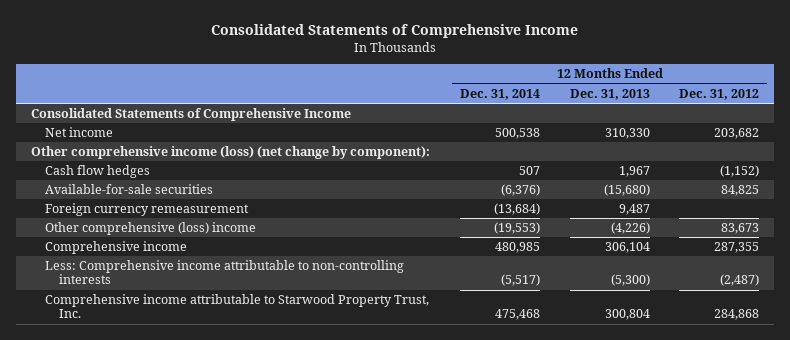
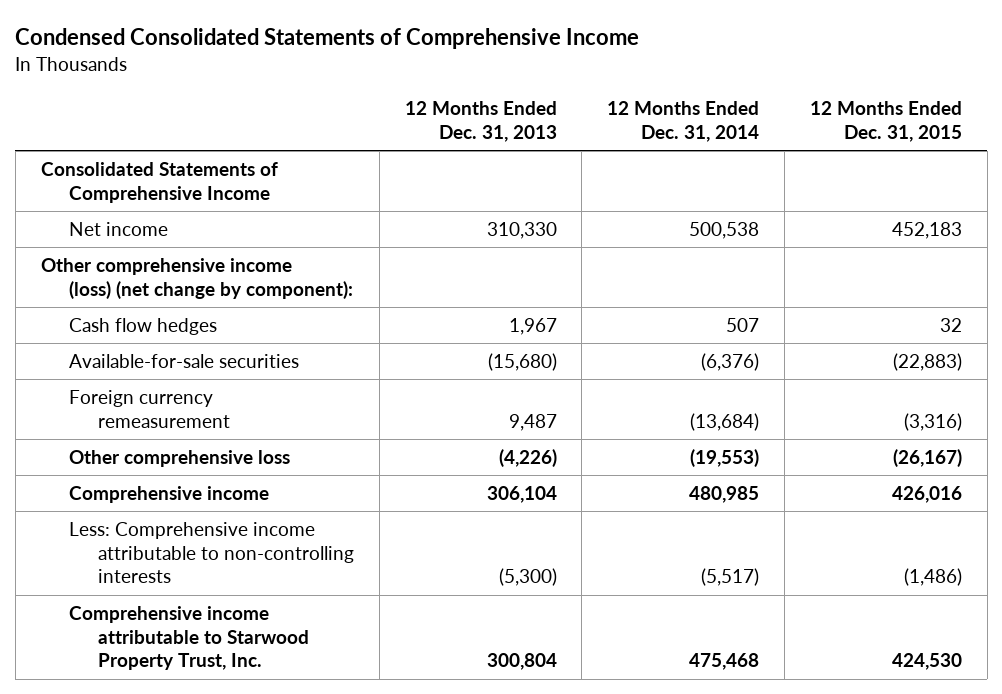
[211,24,579,39] Consolidated Statements of Comprehensive Income -> [15,28,640,50] Condensed Consolidated Statements of Comprehensive Income
[679,88,760,100] Dec. 31, 2012 -> none
none -> [809,101,962,143] 12 Months Ended Dec. 31, 2015
[45,222,257,236] Other comprehensive (loss) income -> [69,449,291,467] Other comprehensive loss

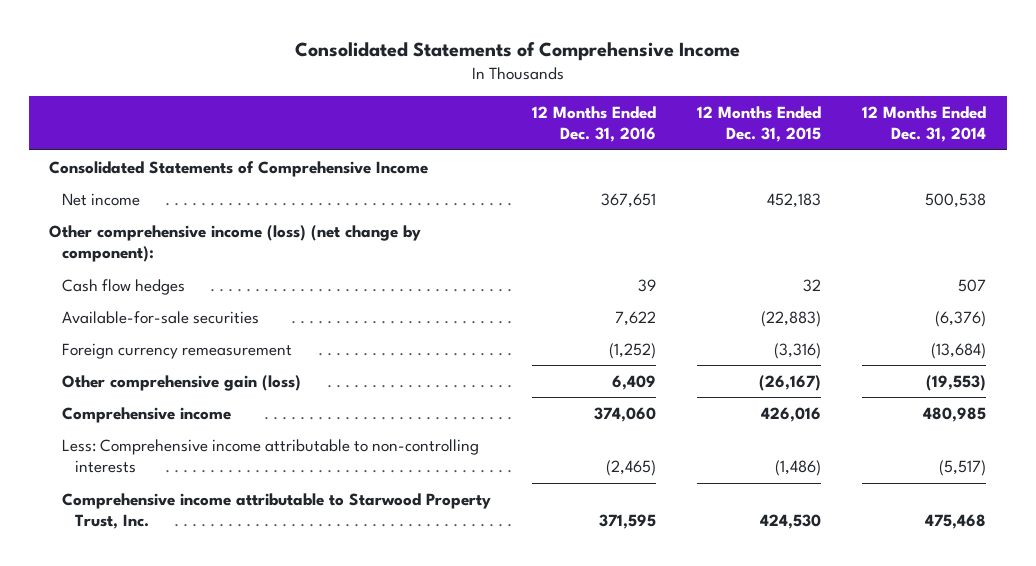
[15,28,640,50] Condensed Consolidated Statements of Comprehensive Income -> [294,41,740,61] Consolidated Statements of Comprehensive Income
[404,101,557,143] 12 Months Ended Dec. 31, 2013 -> none
none -> [532,105,657,143] 12 Months Ended Dec. 31, 2016
[69,449,291,467] Other comprehensive loss -> [62,374,302,391] Other comprehensive gain (loss)

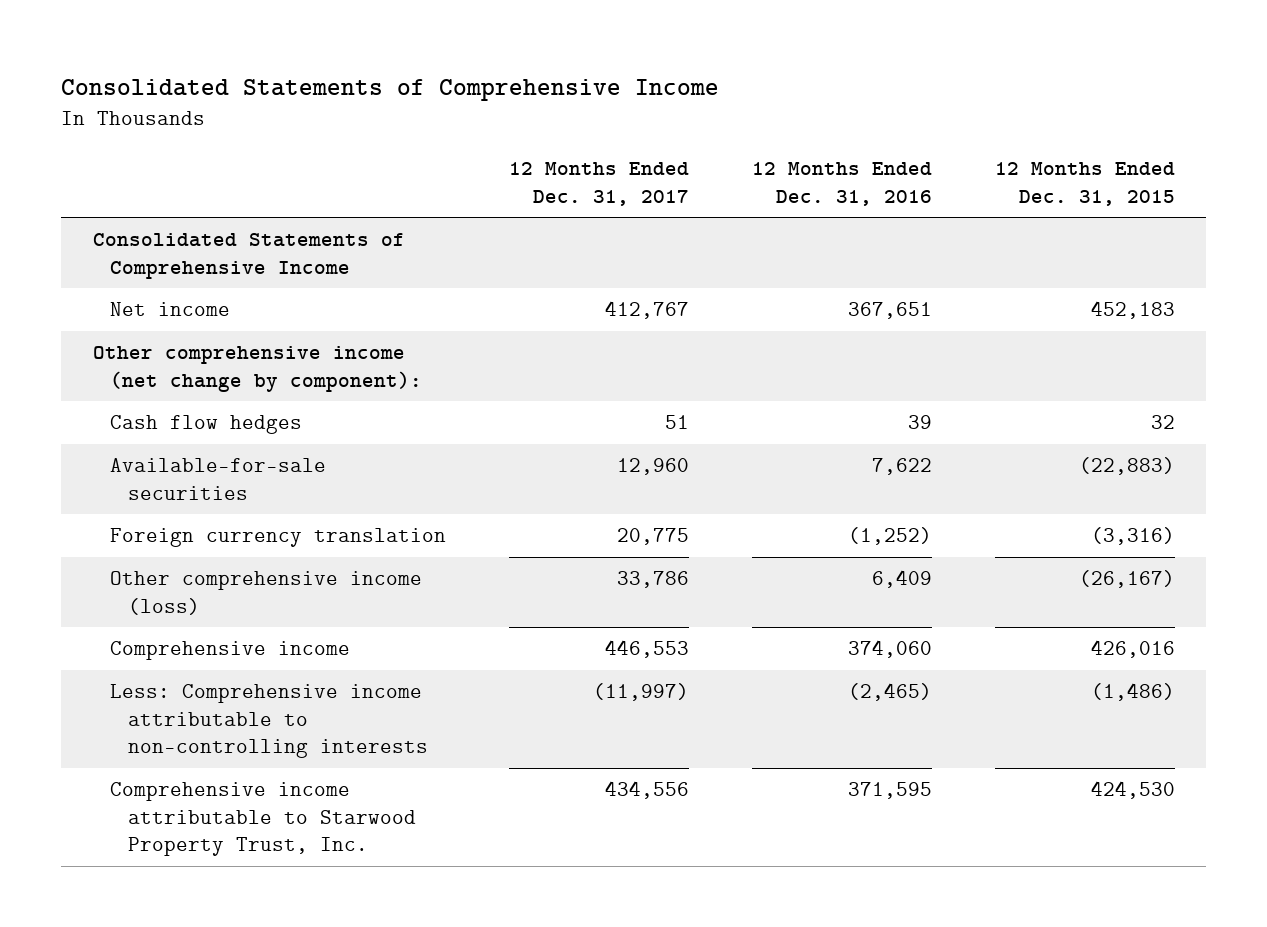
[862,105,987,143] 12 Months Ended Dec. 31, 2014 -> none
none -> [509,162,690,206] 12 Months Ended Dec. 31, 2017
[49,224,422,263] Other comprehensive income (loss) (net change by component): -> [92,346,423,392] Other comprehensive income (net change by component):
[62,342,293,359] Foreign currency remeasurement -> [110,528,447,548] Foreign currency translation
[62,374,302,391] Other comprehensive gain (loss) -> [110,571,423,615] Other comprehensive income (loss)

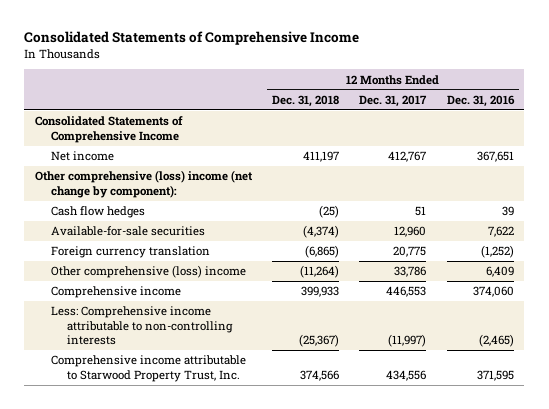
[994,162,1175,206] 12 Months Ended Dec. 31, 2015 -> none
none -> [272,94,340,107] Dec. 31, 2018
[92,346,423,392] Other comprehensive income (net change by component): -> [34,170,253,198] Other comprehensive (loss) income (net change by component):
[110,571,423,615] Other comprehensive income (loss) -> [50,265,246,279] Other comprehensive (loss) income

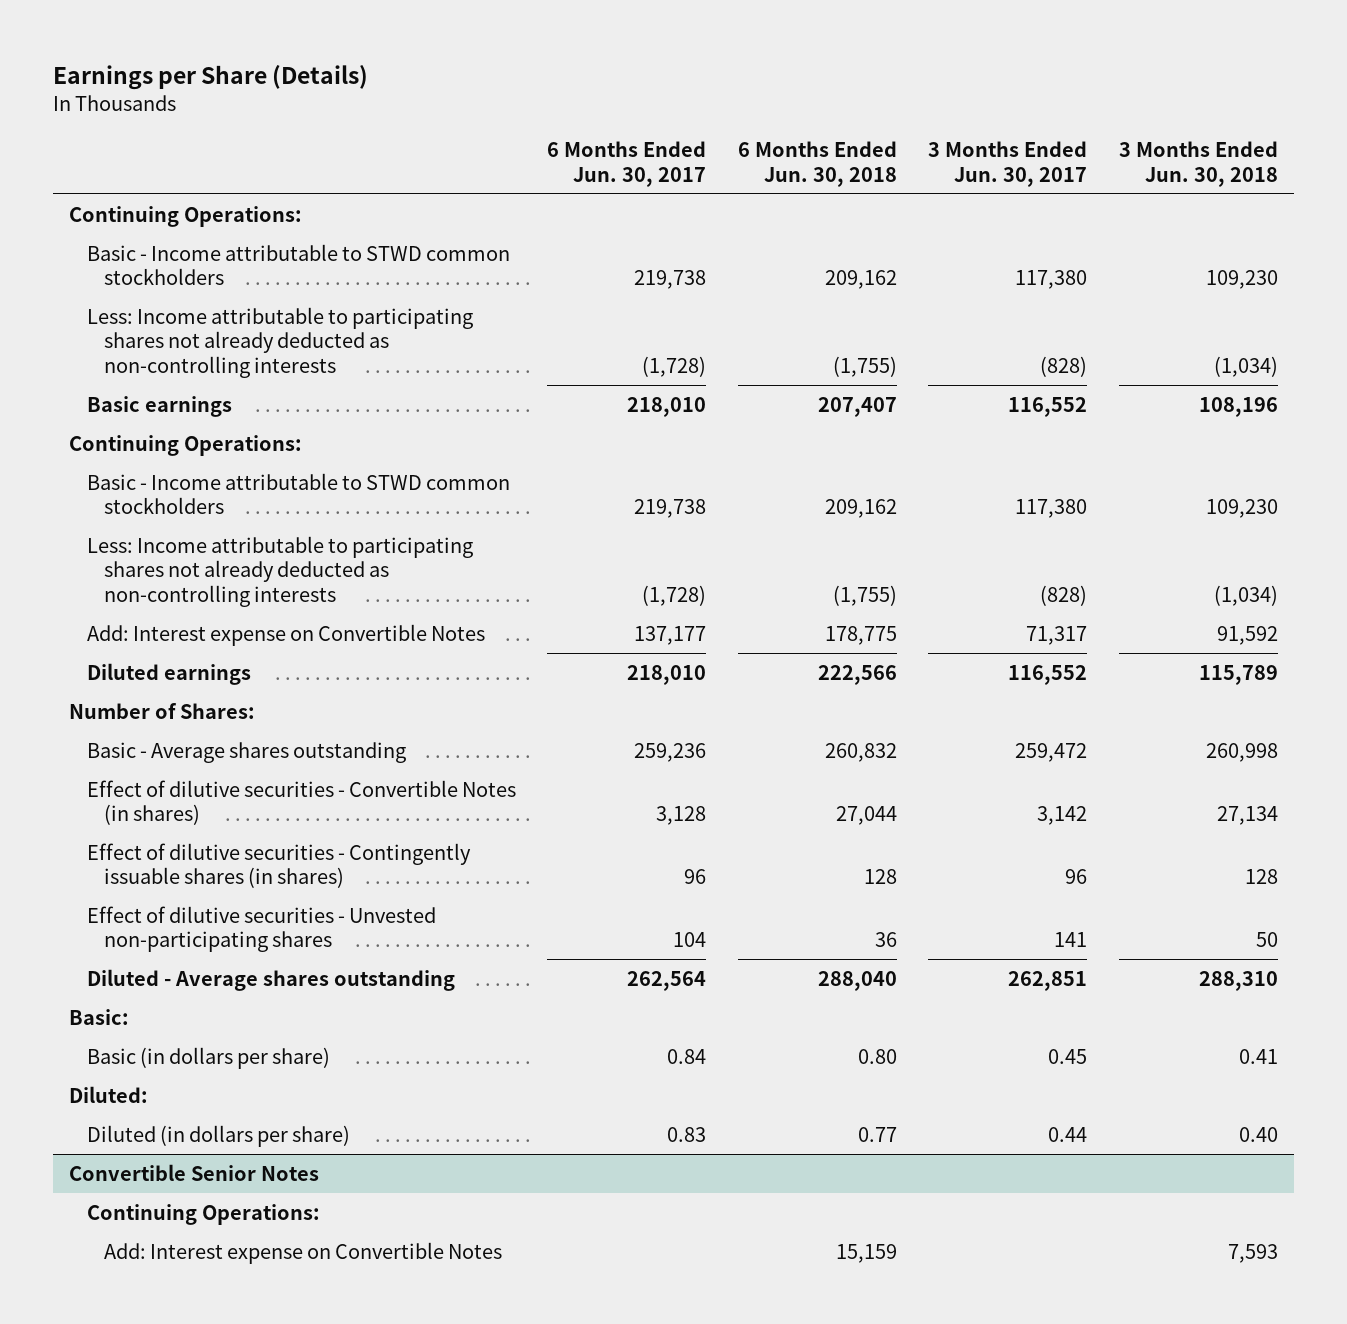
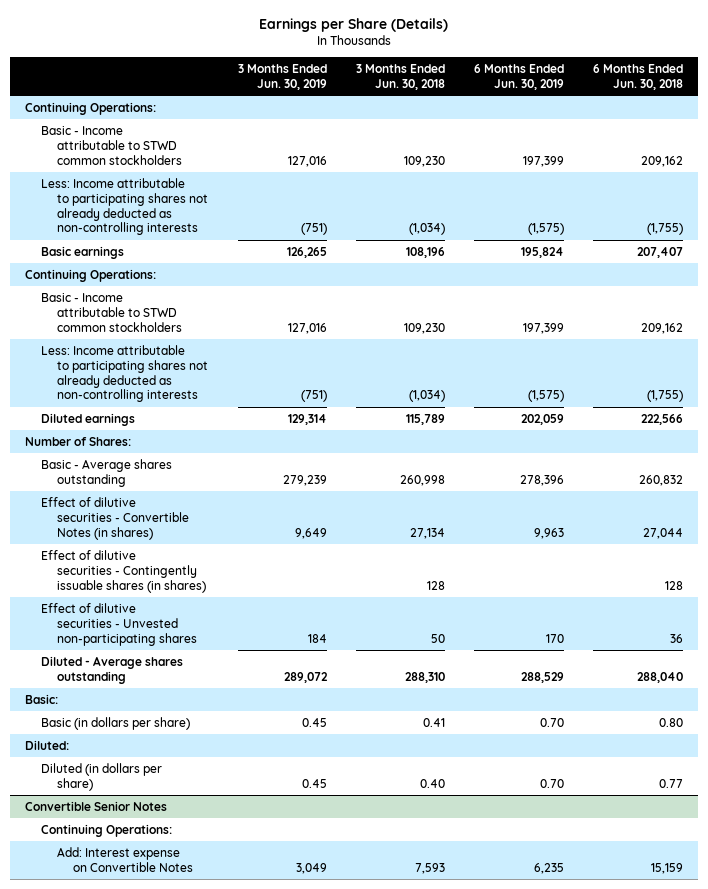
[547,141,707,187] 6 Months Ended Jun. 30, 2017 -> none
[928,141,1088,187] 3 Months Ended Jun. 30, 2017 -> none
none -> [237,64,327,90] 3 Months Ended Jun. 30, 2019
none -> [473,64,564,90] 6 Months Ended Jun. 30, 2019
[86,623,485,646] Add: Interest expense on Convertible Notes -> none

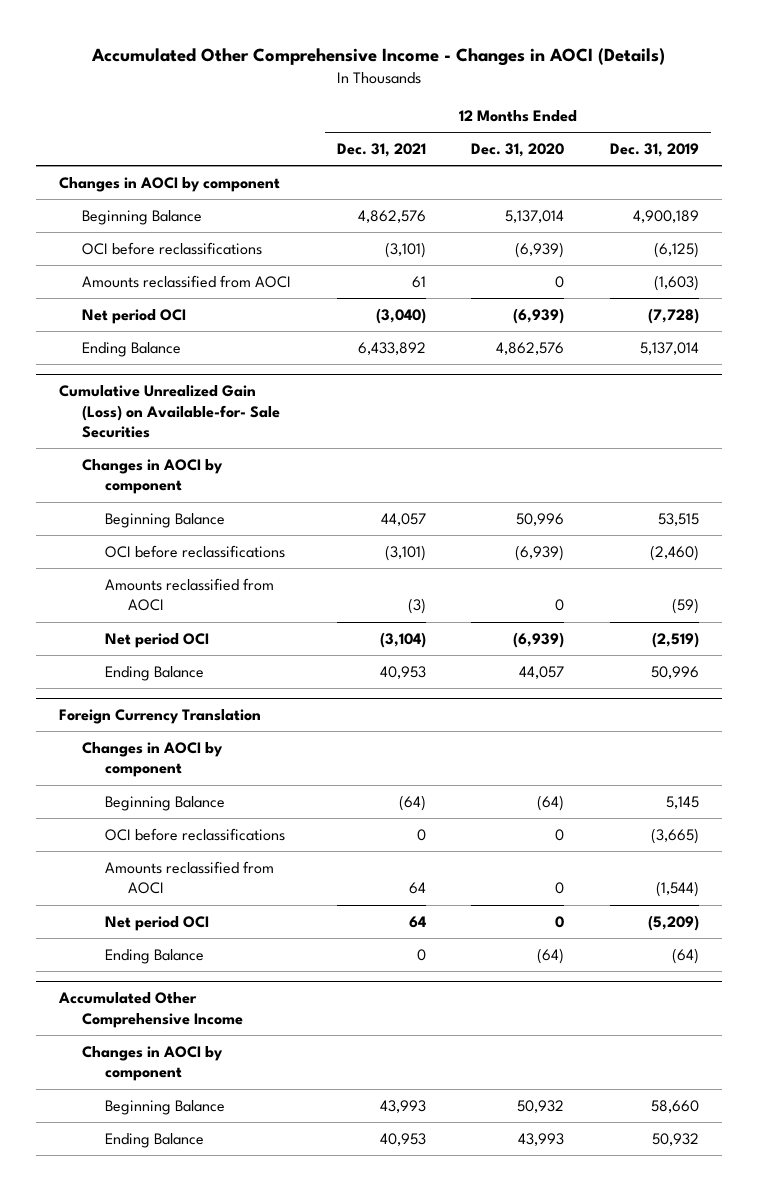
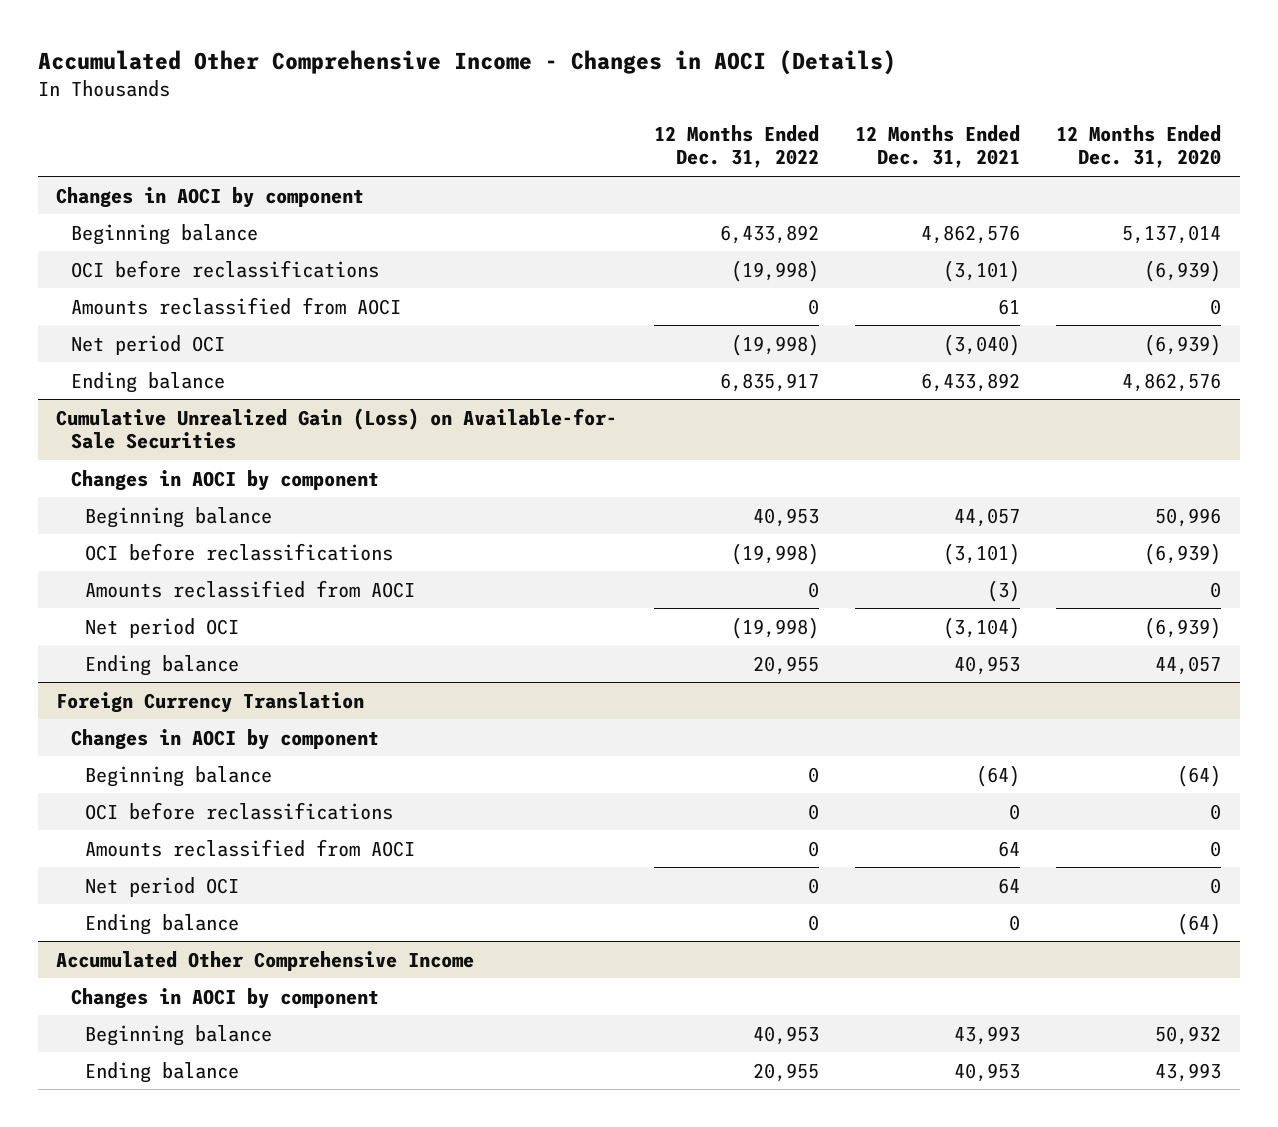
[610,143,700,158] Dec. 31, 2019 -> none
none -> [653,125,819,169] 12 Months Ended Dec. 31, 2022
[81,209,202,225] Beginning Balance -> [70,223,258,245] Beginning balance
[81,341,181,357] Ending Balance -> [70,371,225,393] Ending balance
[104,512,225,528] Beginning Balance -> [85,506,273,528] Beginning balance
[104,665,204,681] Ending Balance -> [85,654,240,676] Ending balance
[104,795,225,811] Beginning Balance -> [85,765,273,787] Beginning balance
[104,948,204,964] Ending Balance -> [85,913,240,935] Ending balance
[104,1099,225,1115] Beginning Balance -> [85,1024,273,1046] Beginning balance
[104,1132,204,1148] Ending Balance -> [85,1061,240,1083] Ending balance

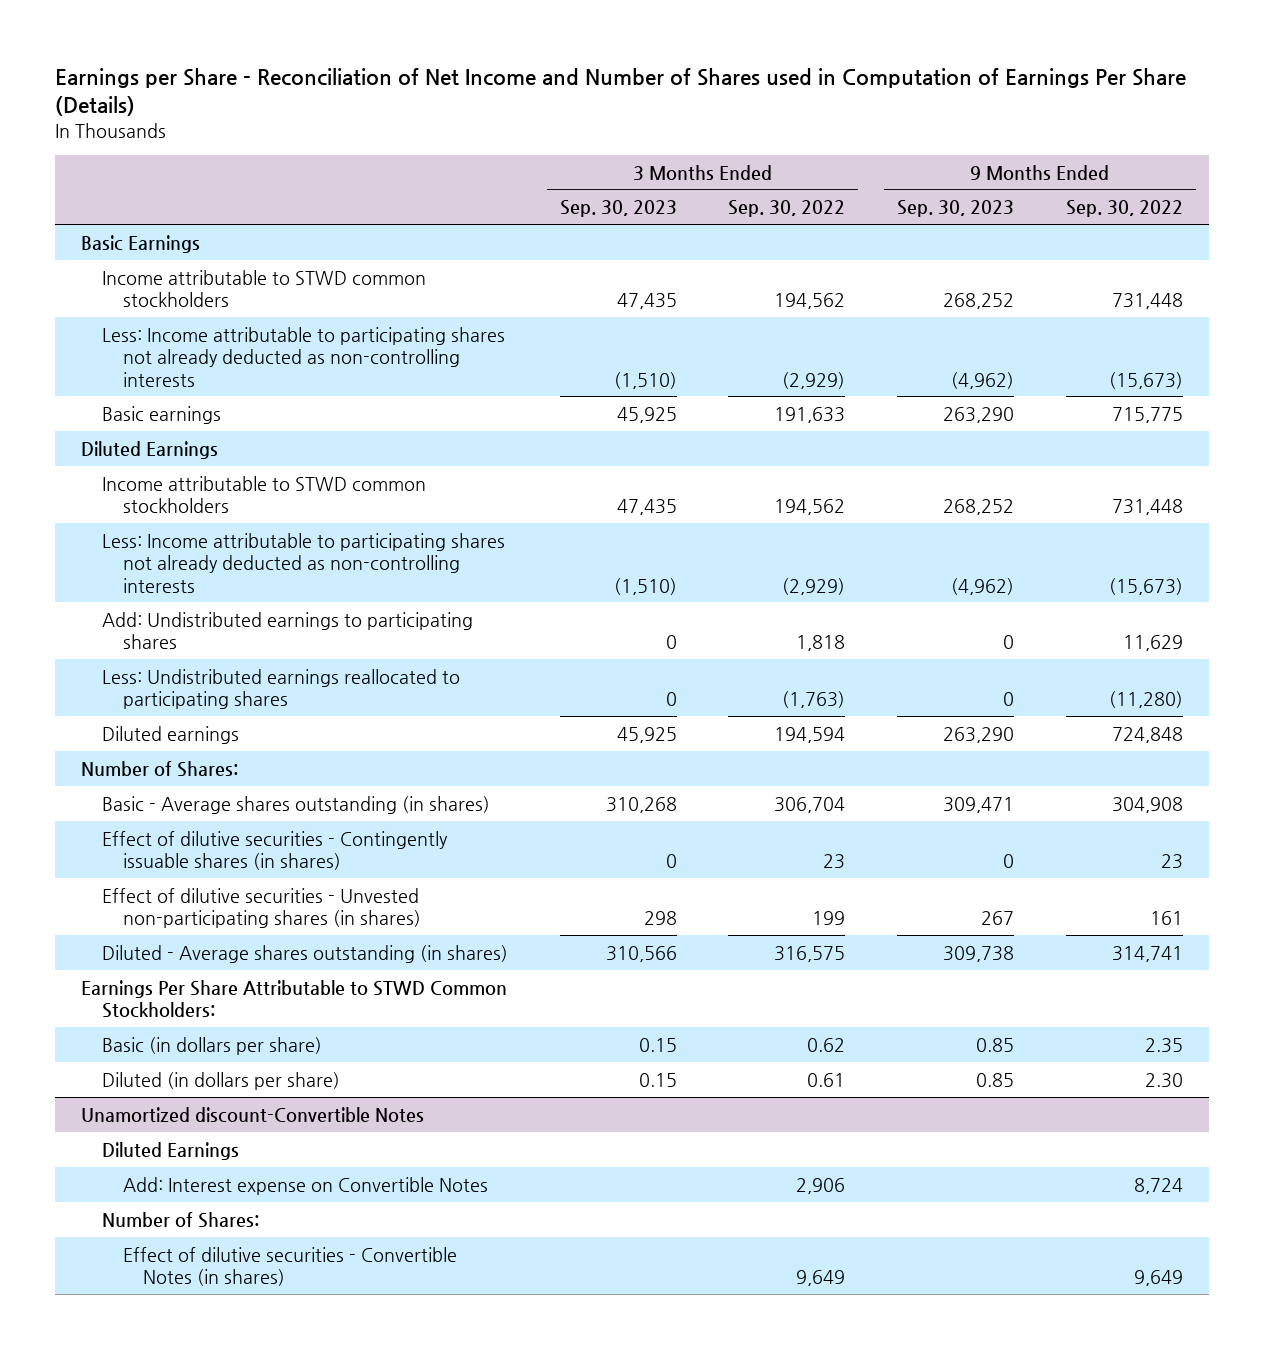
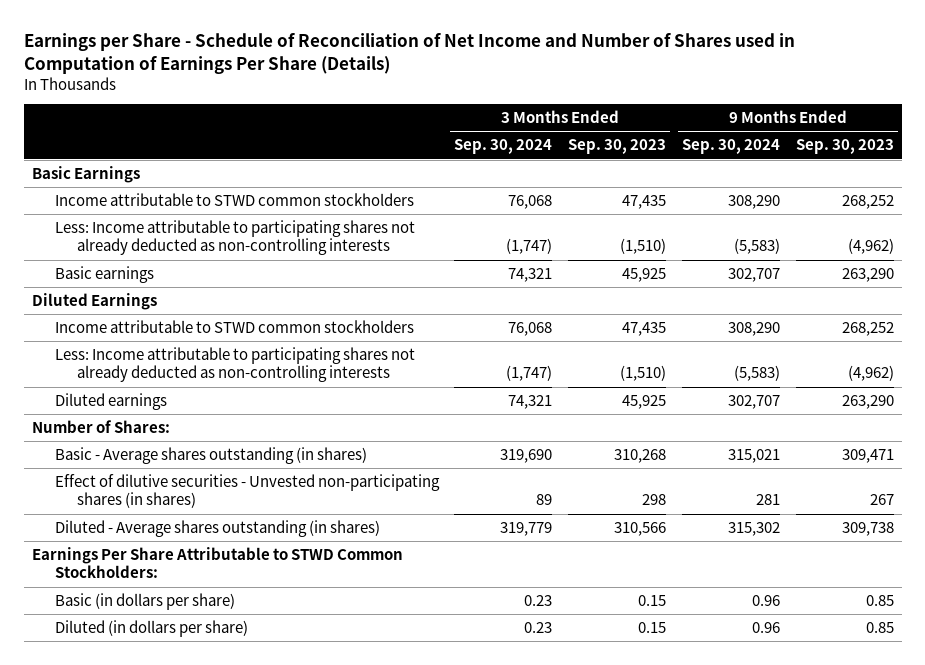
[55,67,1187,117] Earnings per Share - Reconciliation of Net Income and Number of Shares used in Computation of Earnings Per Share (Details) -> [23,32,795,74] Earnings per Share - Schedule of Reconciliation of Net Income and Number of Shares used in Computation of Earnings Per Share (Details)
[728,200,846,218] Sep. 30, 2022 -> none
[1065,200,1183,218] Sep. 30, 2022 -> none
none -> [454,139,553,155] Sep. 30, 2024
none -> [681,139,780,155] Sep. 30, 2024
[102,611,474,650] Add: Undistributed earnings to participating shares -> none
[102,668,461,710] Less: Undistributed earnings reallocated to participating shares -> none
[102,830,449,871] Effect of dilutive securities - Contingently issuable shares (in shares) -> none
[81,1106,425,1123] Unamortized discount-Convertible Notes -> none
[102,1141,240,1160] Diluted Earnings -> none
[122,1176,488,1195] Add: Interest expense on Convertible Notes -> none
[102,1211,260,1228] Number of Shares: -> none
[122,1246,457,1287] Effect of dilutive securities - Convertible Notes (in shares) -> none

